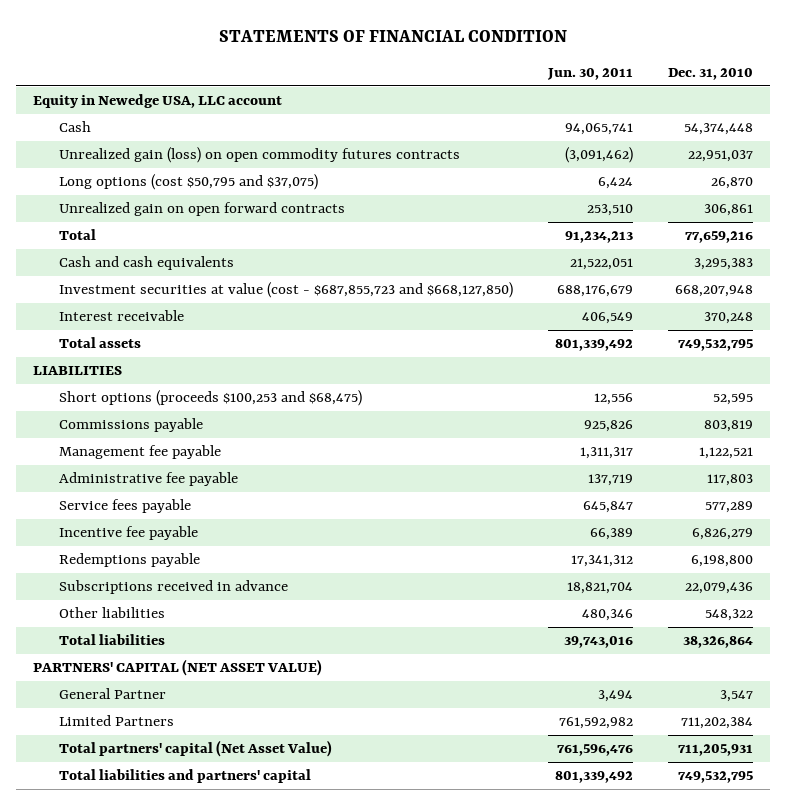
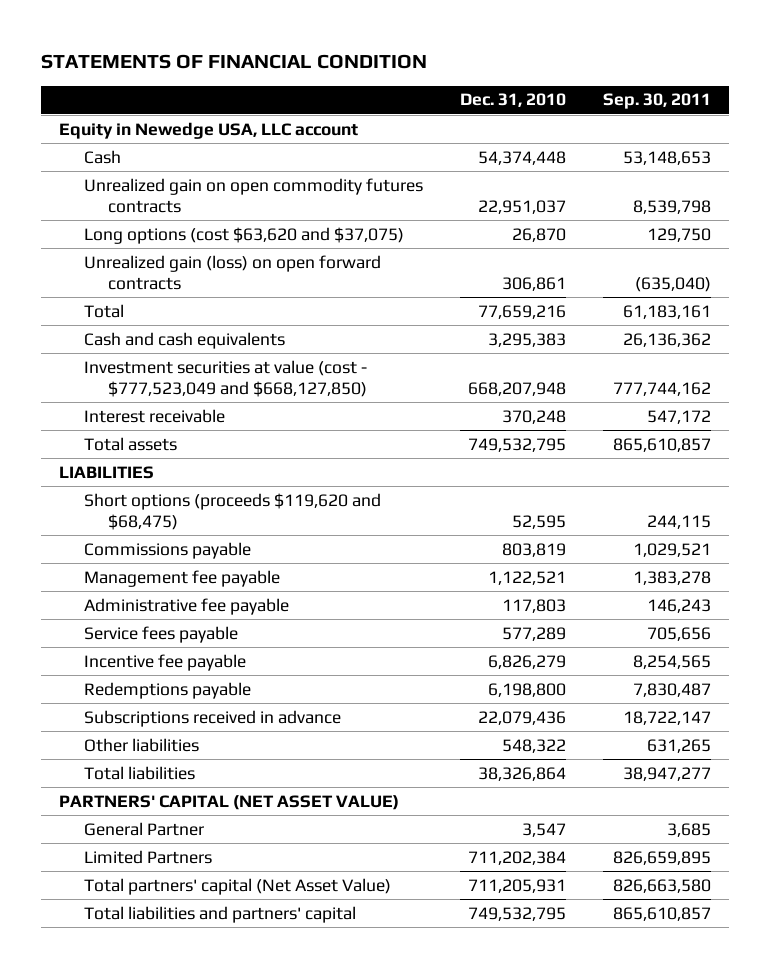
[546,68,633,81] Jun. 30, 2011 -> none
none -> [602,93,711,110] Sep. 30, 2011
[58,147,460,164] Unrealized gain (loss) on open commodity futures contracts -> [83,177,423,213] Unrealized gain on open commodity futures contracts
[58,174,318,191] Long options (cost $50,795 and $37,075) -> [83,226,404,244] Long options (cost $63,620 and $37,075)
[58,202,345,217] Unrealized gain on open forward contracts -> [83,254,381,290] Unrealized gain (loss) on open forward contracts
[58,282,513,299] Investment securities at value (cost - $687,855,723 and $668,127,850) -> [83,359,368,397] Investment securities at value (cost - $777,523,049 and $668,127,850)
[58,390,362,407] Short options (proceeds $100,253 and $68,475) -> [83,492,381,530] Short options (proceeds $119,620 and $68,475)

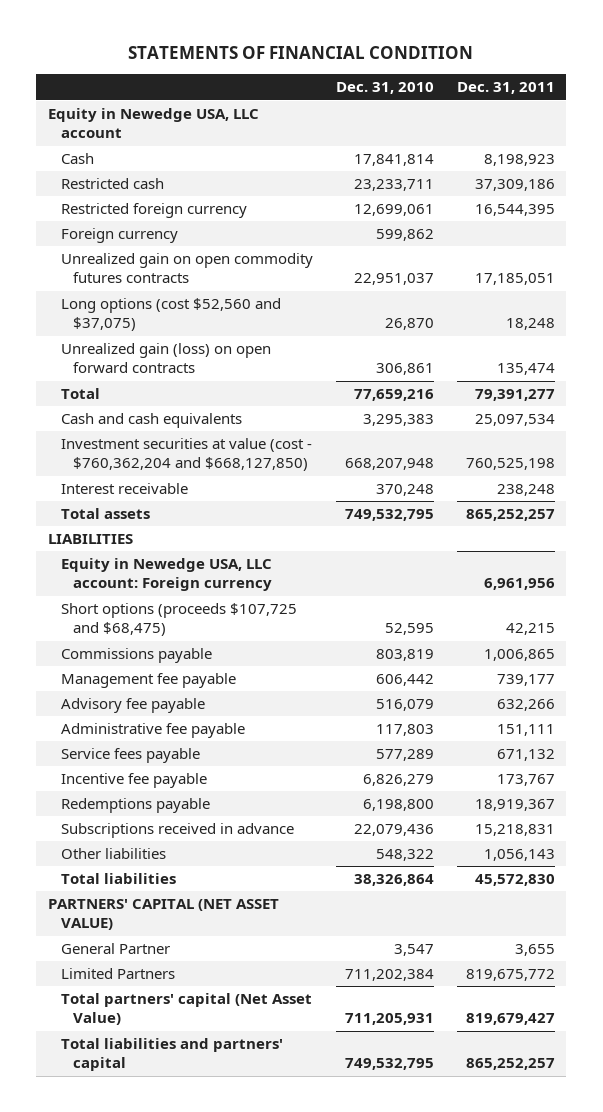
[602,93,711,110] Sep. 30, 2011 -> none
none -> [456,82,555,95] Dec. 31, 2011
[477,150,566,165] 54,374,448 -> [353,154,434,167] 17,841,814
none -> [60,178,164,190] Restricted cash
none -> [60,203,247,219] Restricted foreign currency
none -> [60,228,178,244] Foreign currency
[83,226,404,244] Long options (cost $63,620 and $37,075) -> [60,298,281,332] Long options (cost $52,560 and $37,075)
[83,359,368,397] Investment securities at value (cost - $777,523,049 and $668,127,850) -> [60,438,312,472] Investment securities at value (cost - $760,362,204 and $668,127,850)
none -> [60,558,273,592] Equity in Newedge USA, LLC account: Foreign currency
[83,492,381,530] Short options (proceeds $119,620 and $68,475) -> [60,603,297,637] Short options (proceeds $107,725 and $68,475)
[487,570,566,585] 1,122,521 -> [375,674,434,687] 606,442
none -> [60,698,205,714] Advisory fee payable

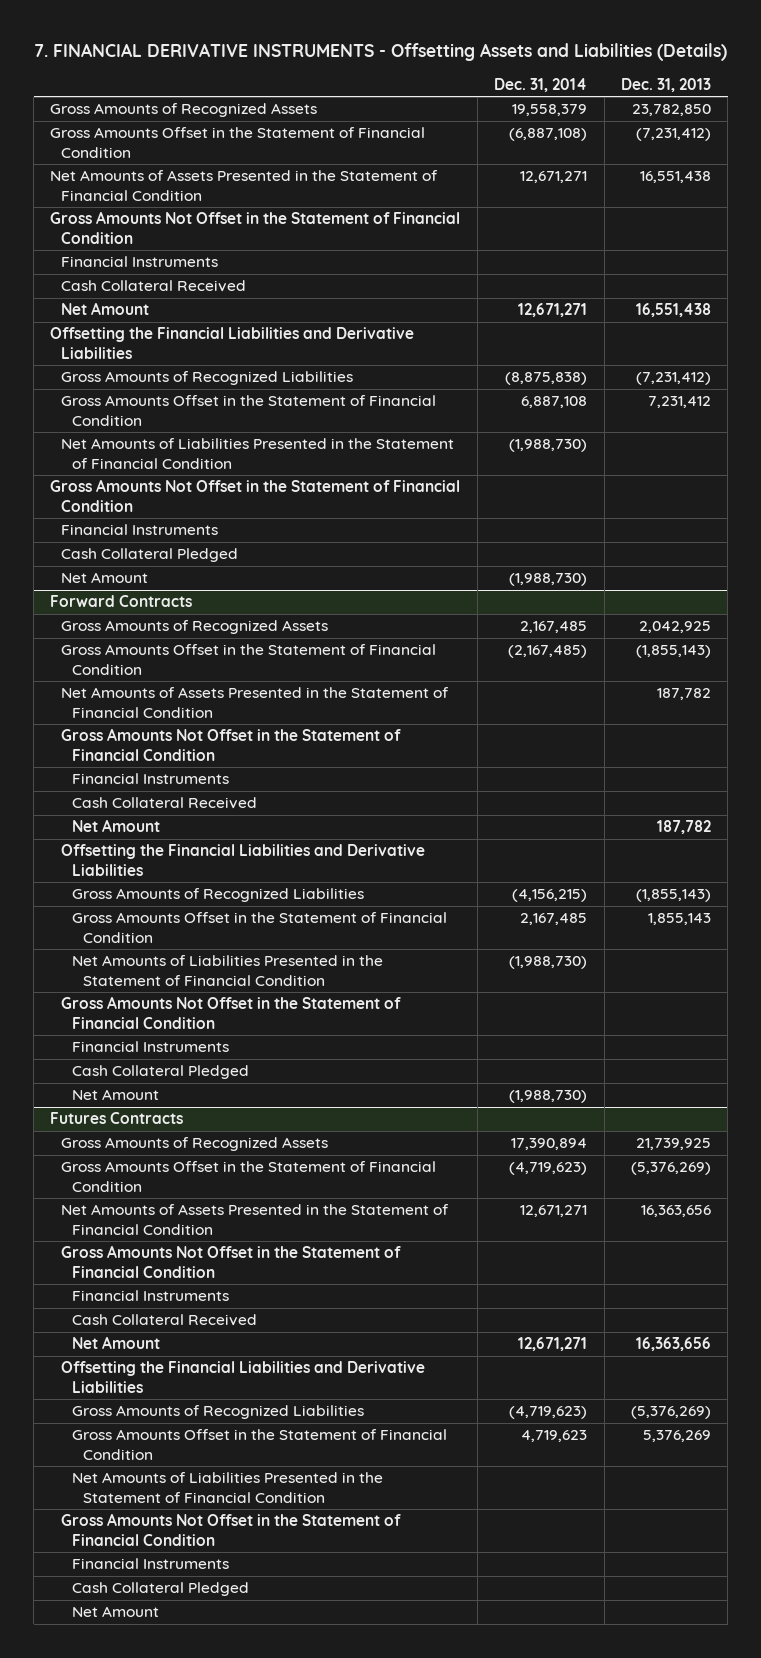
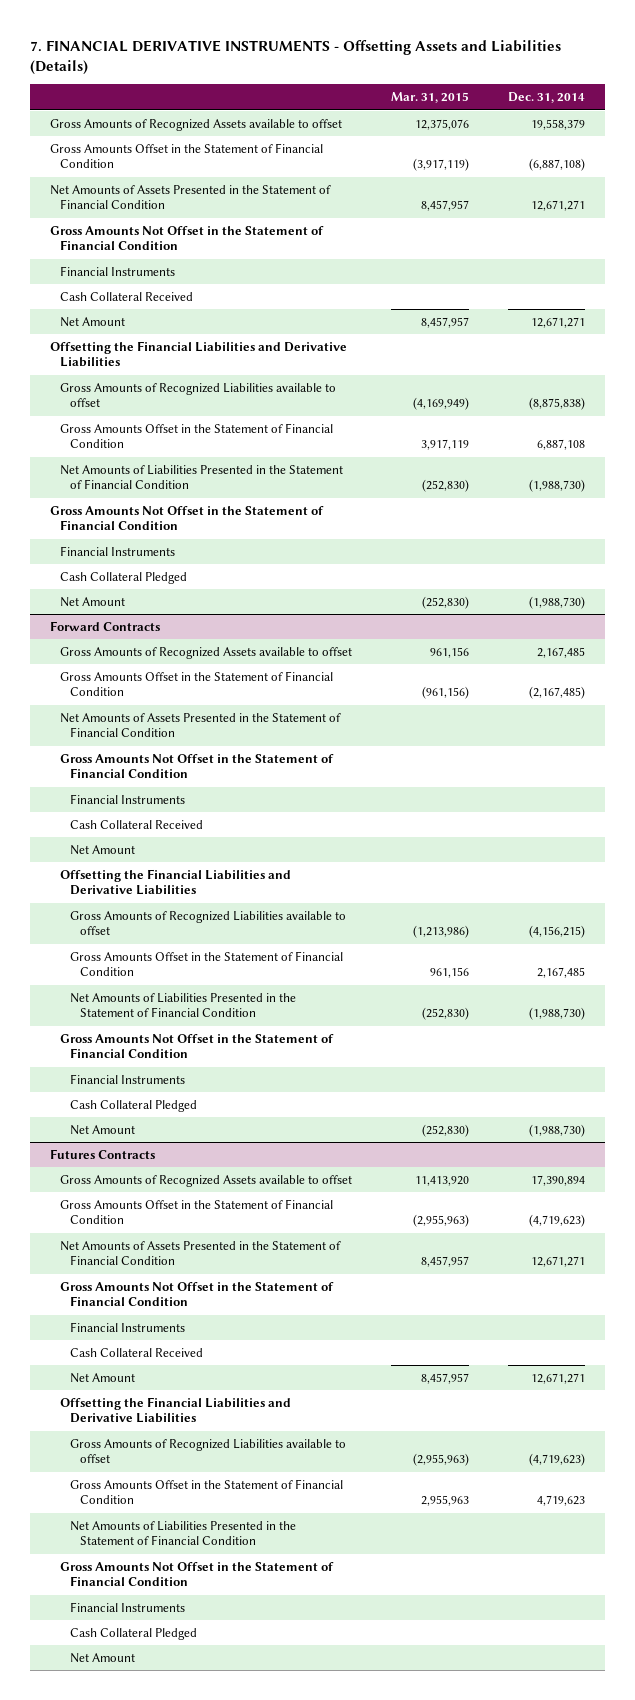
[620,78,711,93] Dec. 31, 2013 -> none
none -> [390,92,469,104] Mar. 31, 2015
[50,103,318,118] Gross Amounts of Recognized Assets -> [49,118,342,131] Gross Amounts of Recognized Assets available to offset
[61,371,354,386] Gross Amounts of Recognized Liabilities -> [59,382,336,408] Gross Amounts of Recognized Liabilities available to offset
[61,620,329,635] Gross Amounts of Recognized Assets -> [59,646,352,659] Gross Amounts of Recognized Assets available to offset
[72,888,365,903] Gross Amounts of Recognized Liabilities -> [69,910,346,936] Gross Amounts of Recognized Liabilities available to offset
[61,1137,329,1152] Gross Amounts of Recognized Assets -> [59,1174,352,1187] Gross Amounts of Recognized Assets available to offset
[72,1405,365,1420] Gross Amounts of Recognized Liabilities -> [69,1438,346,1464] Gross Amounts of Recognized Liabilities available to offset

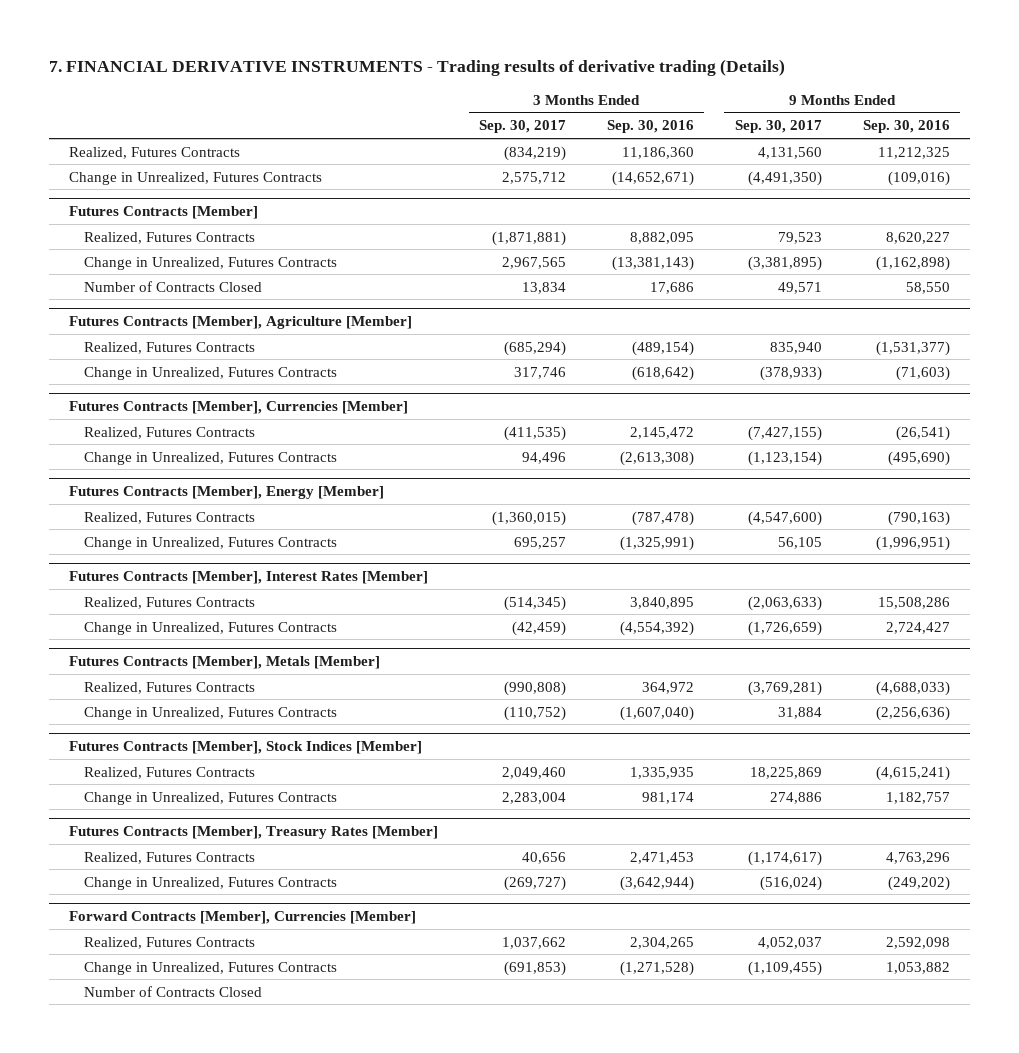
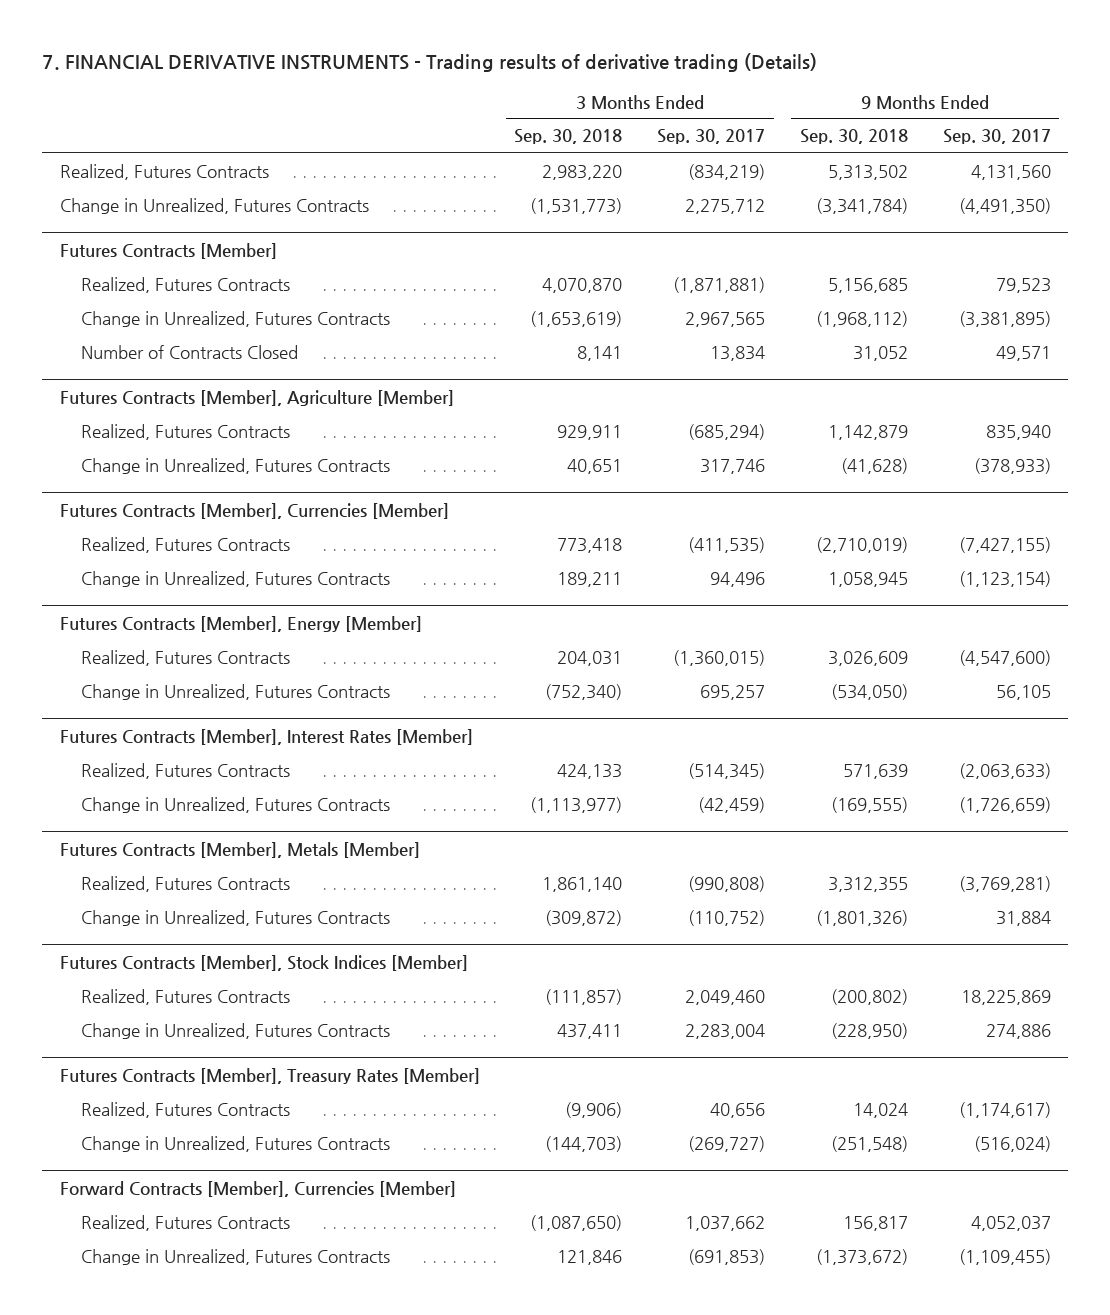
[606,120,694,134] Sep. 30, 2016 -> none
[862,120,950,134] Sep. 30, 2016 -> none
none -> [514,129,623,145] Sep. 30, 2018
none -> [799,129,908,145] Sep. 30, 2018
[502,171,567,184] 2,575,712 -> [685,198,766,214] 2,275,712
[84,985,263,997] Number of Contracts Closed -> none

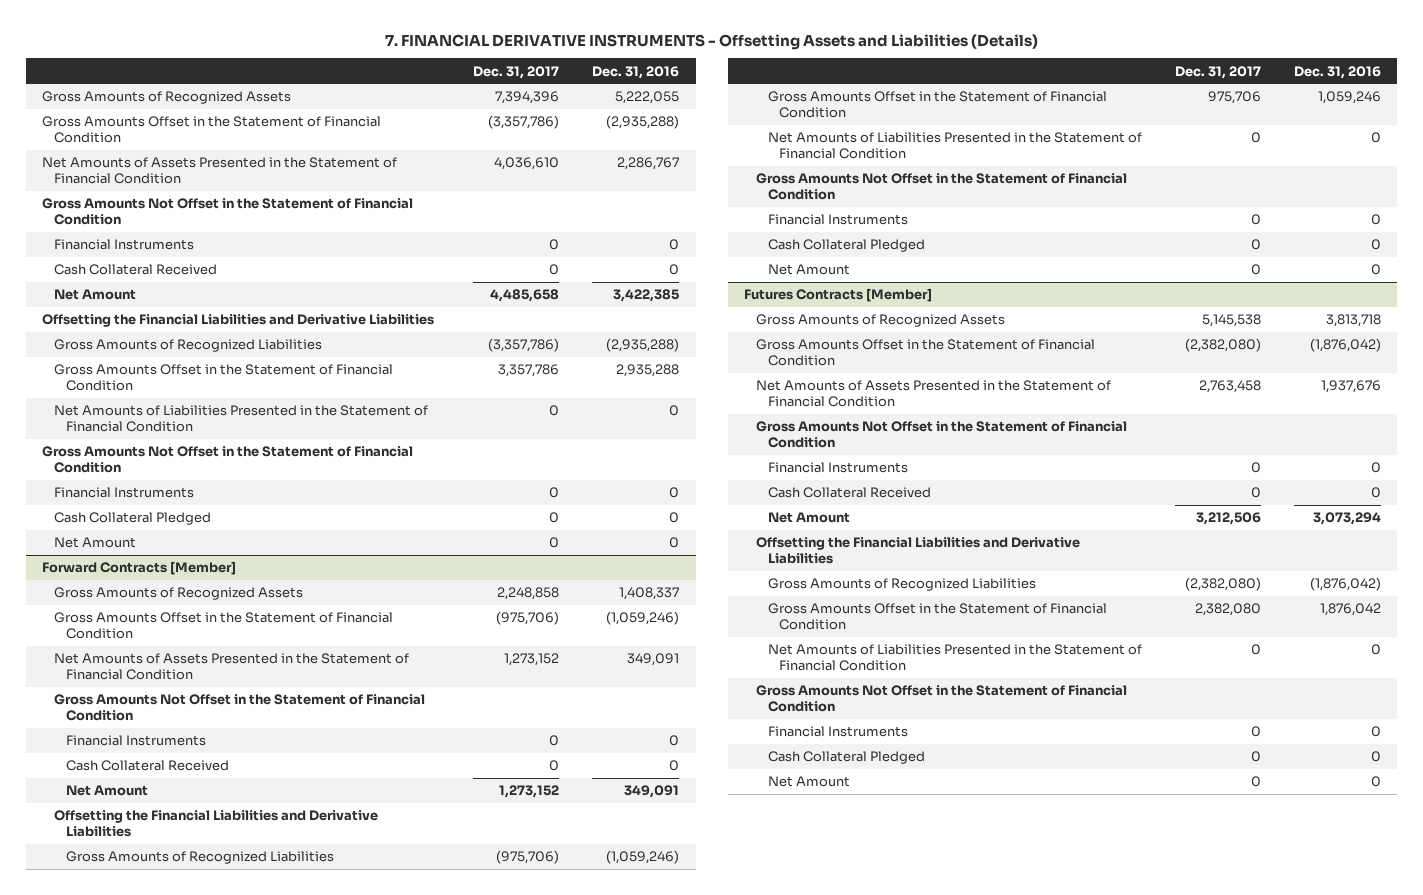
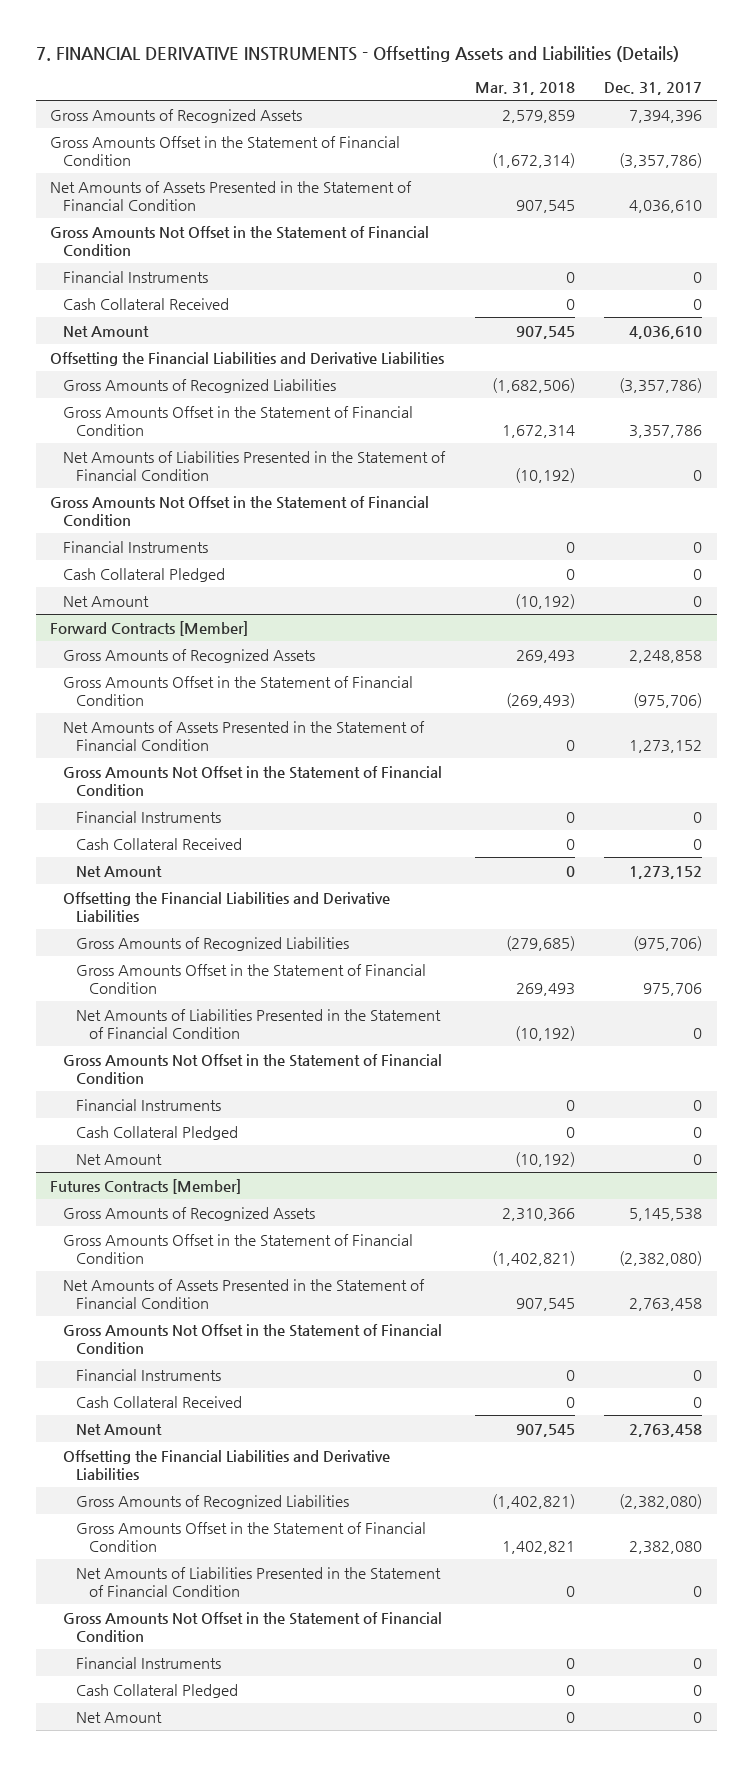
[591,65,679,79] Dec. 31, 2016 -> none
none -> [474,82,575,96] Mar. 31, 2018
[489,289,559,303] 4,485,658 -> [629,325,703,339] 4,036,610
[1195,512,1261,526] 3,212,506 -> [629,1423,703,1437] 2,763,458

